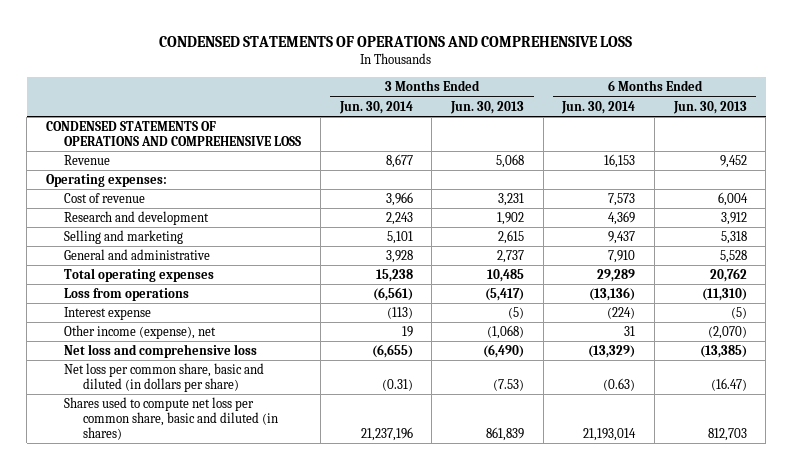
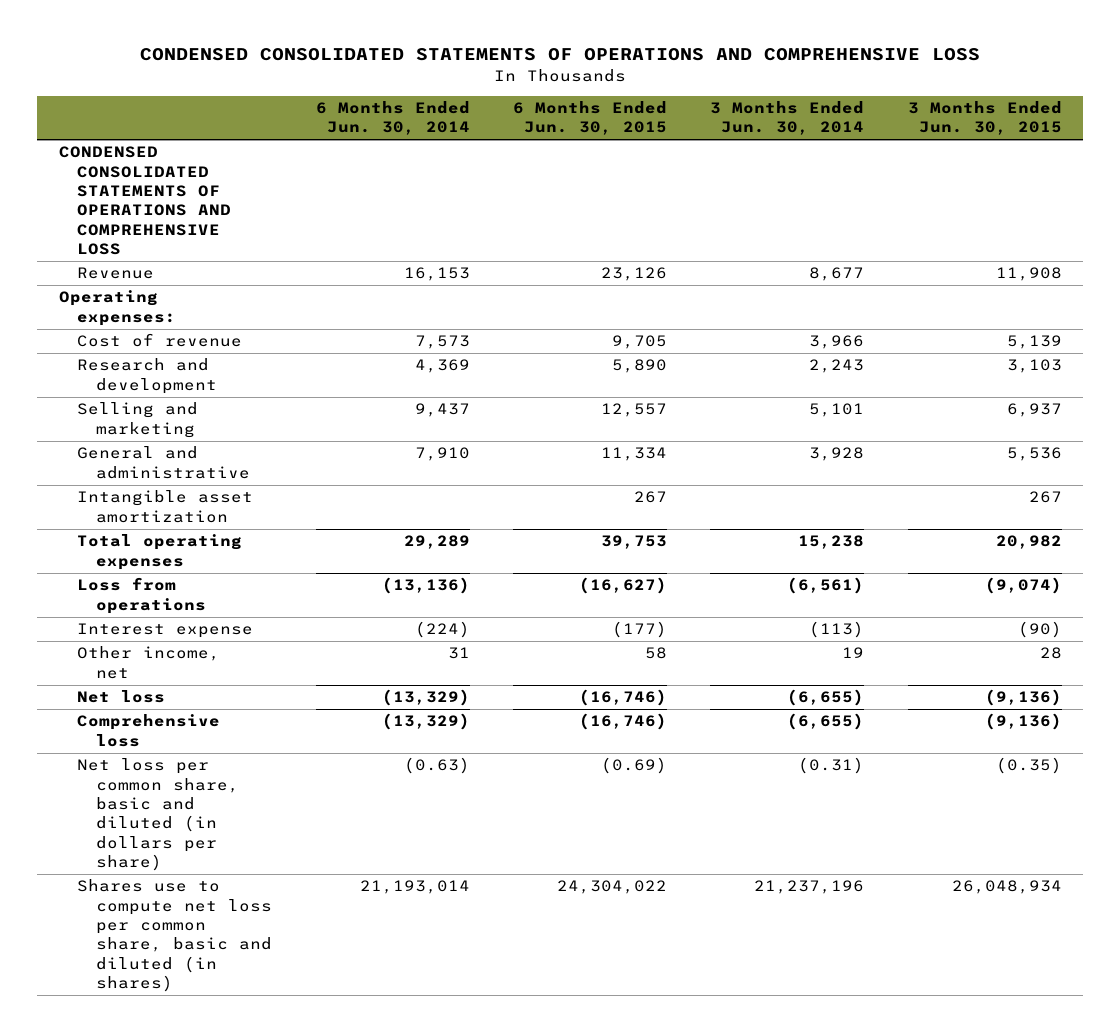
[159,36,633,48] CONDENSED STATEMENTS OF OPERATIONS AND COMPREHENSIVE LOSS -> [140,48,981,62] CONDENSED CONSOLIDATED STATEMENTS OF OPERATIONS AND COMPREHENSIVE LOSS
[450,100,525,114] Jun. 30, 2013 -> none
[672,100,747,114] Jun. 30, 2013 -> none
none -> [512,100,667,136] 6 Months Ended Jun. 30, 2015
none -> [907,100,1062,136] 3 Months Ended Jun. 30, 2015
[46,121,302,146] CONDENSED STATEMENTS OF OPERATIONS AND COMPREHENSIVE LOSS -> [58,146,232,256] CONDENSED CONSOLIDATED STATEMENTS OF OPERATIONS AND COMPREHENSIVE LOSS
none -> [77,490,254,523] Intangible asset amortization
[64,325,217,340] Other income (expense), net -> [77,646,221,679] Other income, net
[64,344,258,359] Net loss and comprehensive loss -> [77,690,166,704] Net loss
none -> [77,714,221,747] Comprehensive loss
[64,397,278,440] Shares used to compute net loss per common share, basic and diluted (in shares) -> [77,879,273,993] Shares use to compute net loss per common share, basic and diluted (in shares)

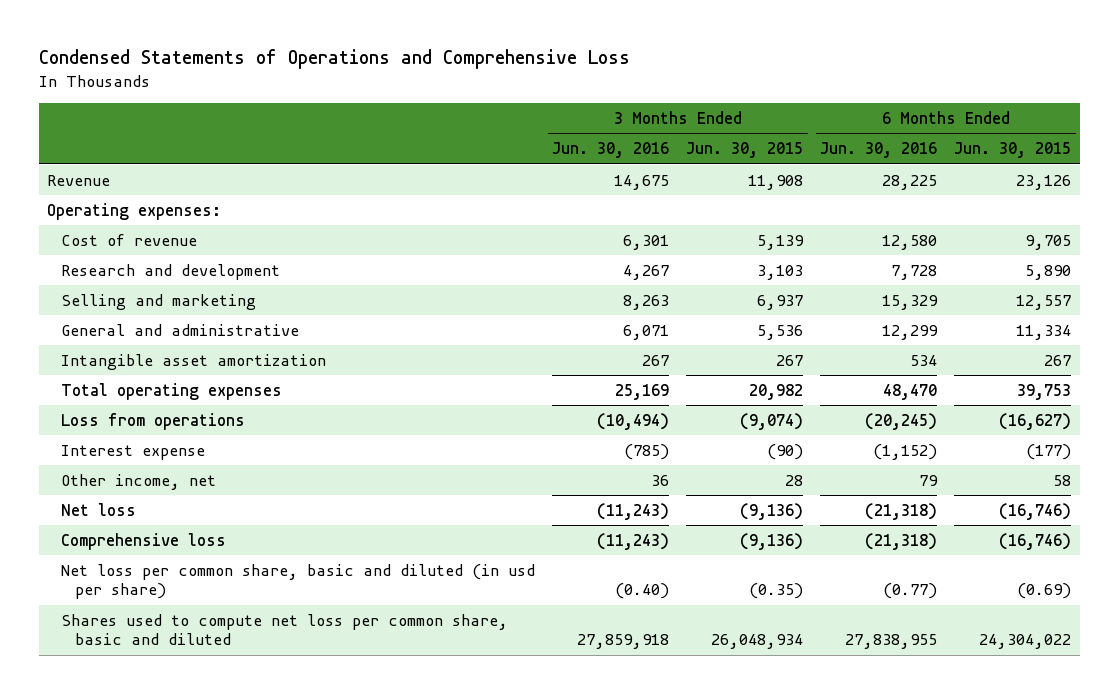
[140,48,981,62] CONDENSED CONSOLIDATED STATEMENTS OF OPERATIONS AND COMPREHENSIVE LOSS -> [38,49,630,70] Condensed Statements of Operations and Comprehensive Loss
[315,100,470,136] 6 Months Ended Jun. 30, 2014 -> none
[710,100,865,136] 3 Months Ended Jun. 30, 2014 -> none
none -> [552,142,670,159] Jun. 30, 2016
none -> [820,142,938,159] Jun. 30, 2016
[58,146,232,256] CONDENSED CONSOLIDATED STATEMENTS OF OPERATIONS AND COMPREHENSIVE LOSS -> none
[77,758,240,872] Net loss per common share, basic and diluted (in dollars per share) -> [61,563,536,600] Net loss per common share, basic and diluted (in usd per share)
[77,879,273,993] Shares use to compute net loss per common share, basic and diluted (in shares) -> [61,613,509,646] Shares used to compute net loss per common share, basic and diluted

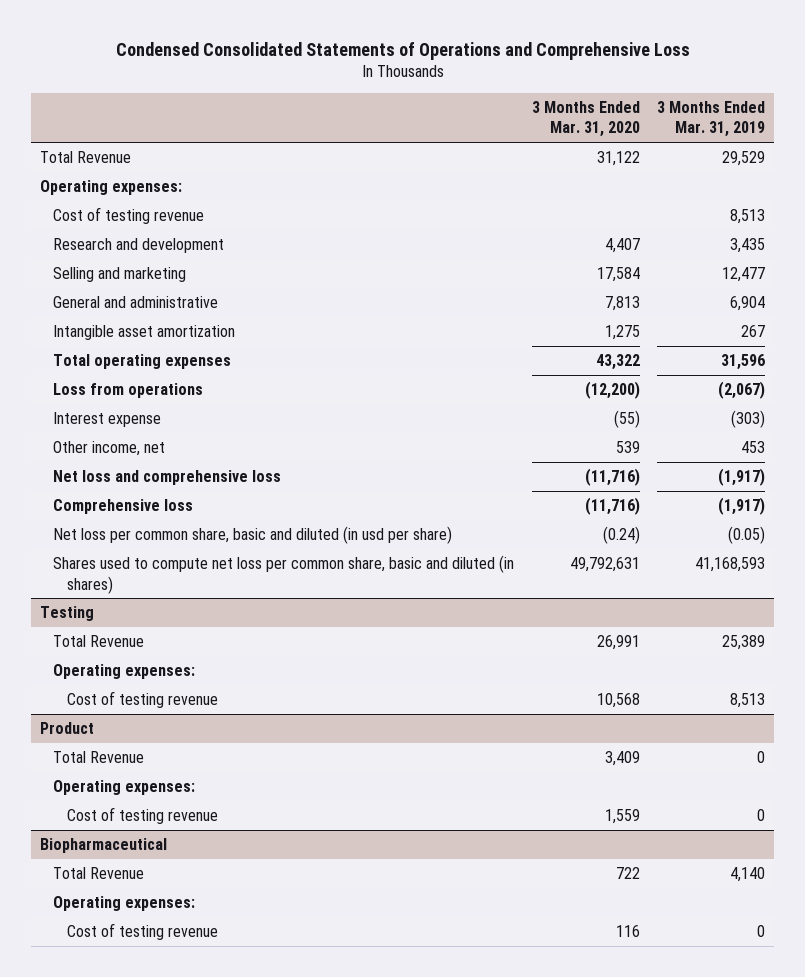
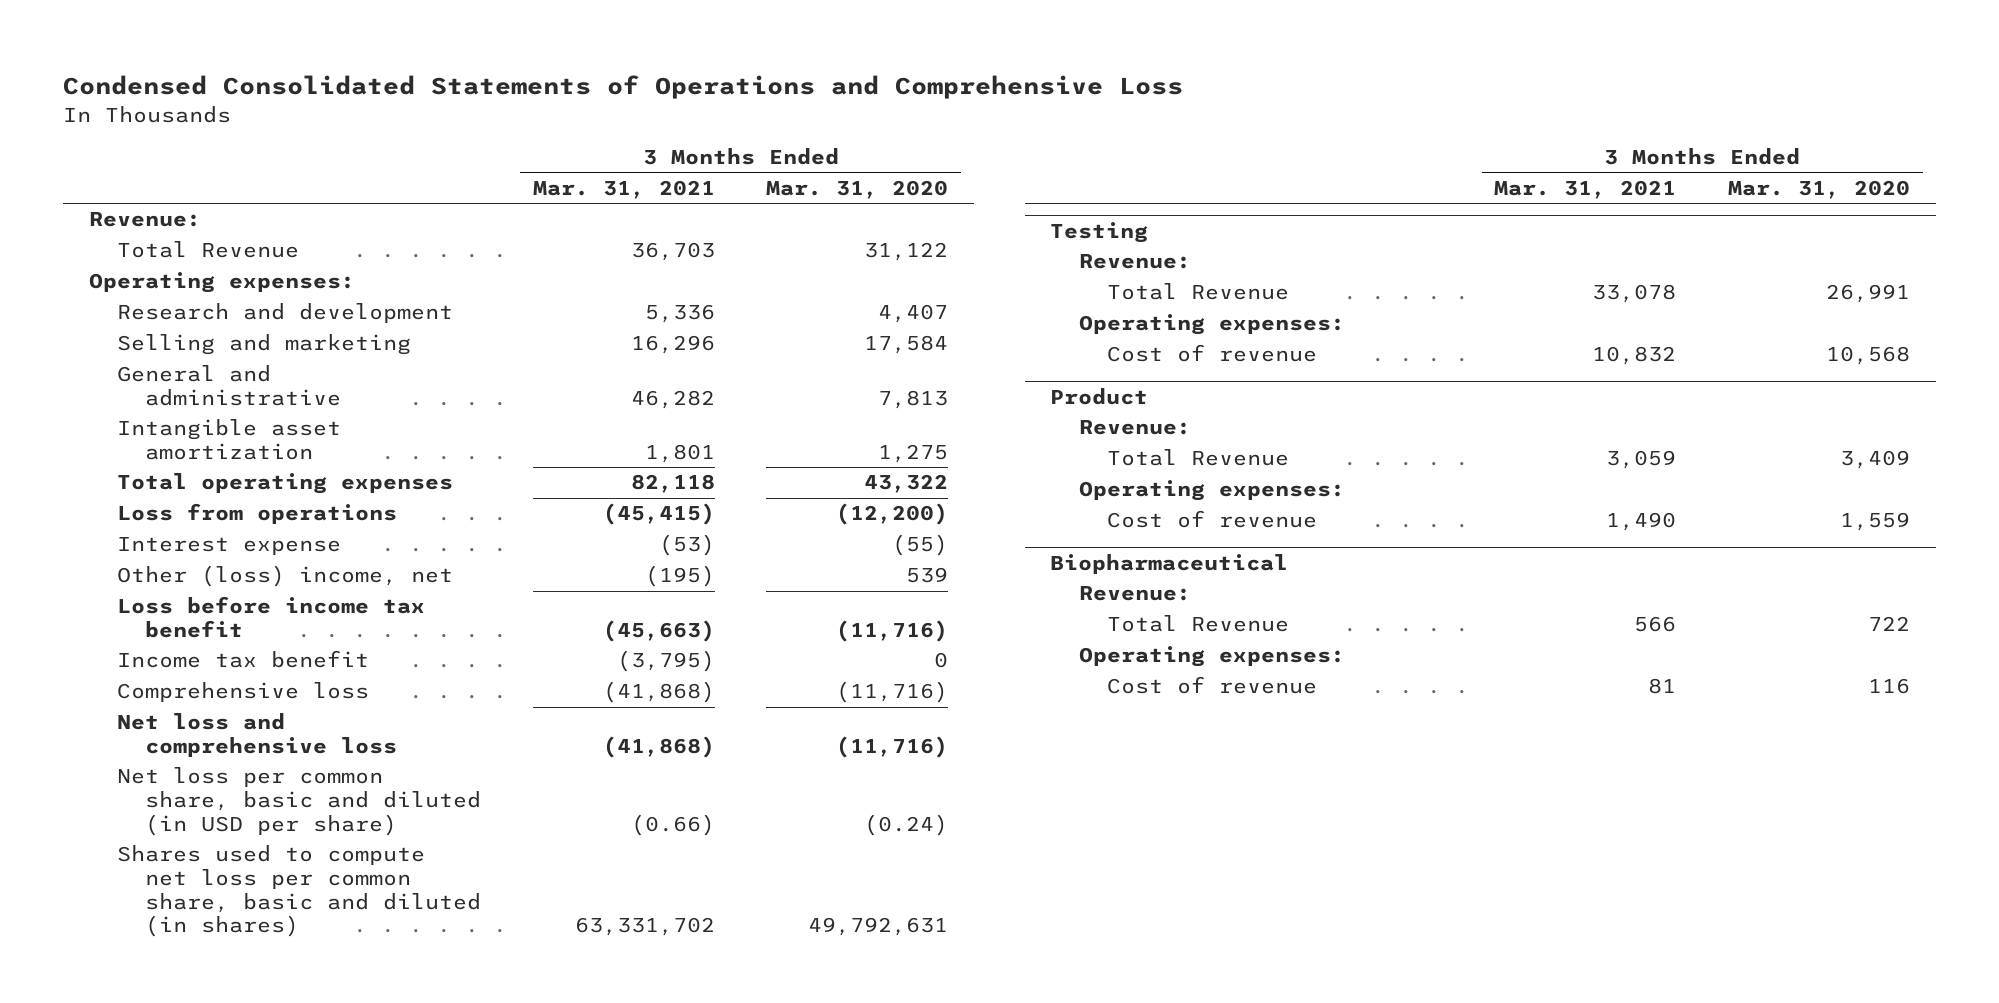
[657,101,766,138] 3 Months Ended Mar. 31, 2019 -> none
none -> [532,179,715,199] Mar. 31, 2021
none -> [88,212,201,228] Revenue:
[53,207,205,225] Cost of testing revenue -> none
[53,441,166,457] Other income, net -> [117,565,454,588] Other (loss) income, net
none -> [117,596,426,638] Loss before income tax benefit
none -> [117,650,370,669] Income tax benefit
[53,470,282,486] Net loss and comprehensive loss -> [117,713,398,757] Net loss and comprehensive loss
[53,526,453,545] Net loss per common share, basic and diluted (in usd per share) -> [117,767,482,836] Net loss per common share, basic and diluted (in USD per share)
none -> [1078,254,1191,270] Revenue:
[66,691,218,709] Cost of testing revenue -> [1106,344,1317,363] Cost of revenue
none -> [1078,420,1191,436] Revenue:
[66,807,218,825] Cost of testing revenue -> [1106,510,1317,529] Cost of revenue
none -> [1078,586,1191,602] Revenue:
[66,923,218,941] Cost of testing revenue -> [1106,676,1317,695] Cost of revenue

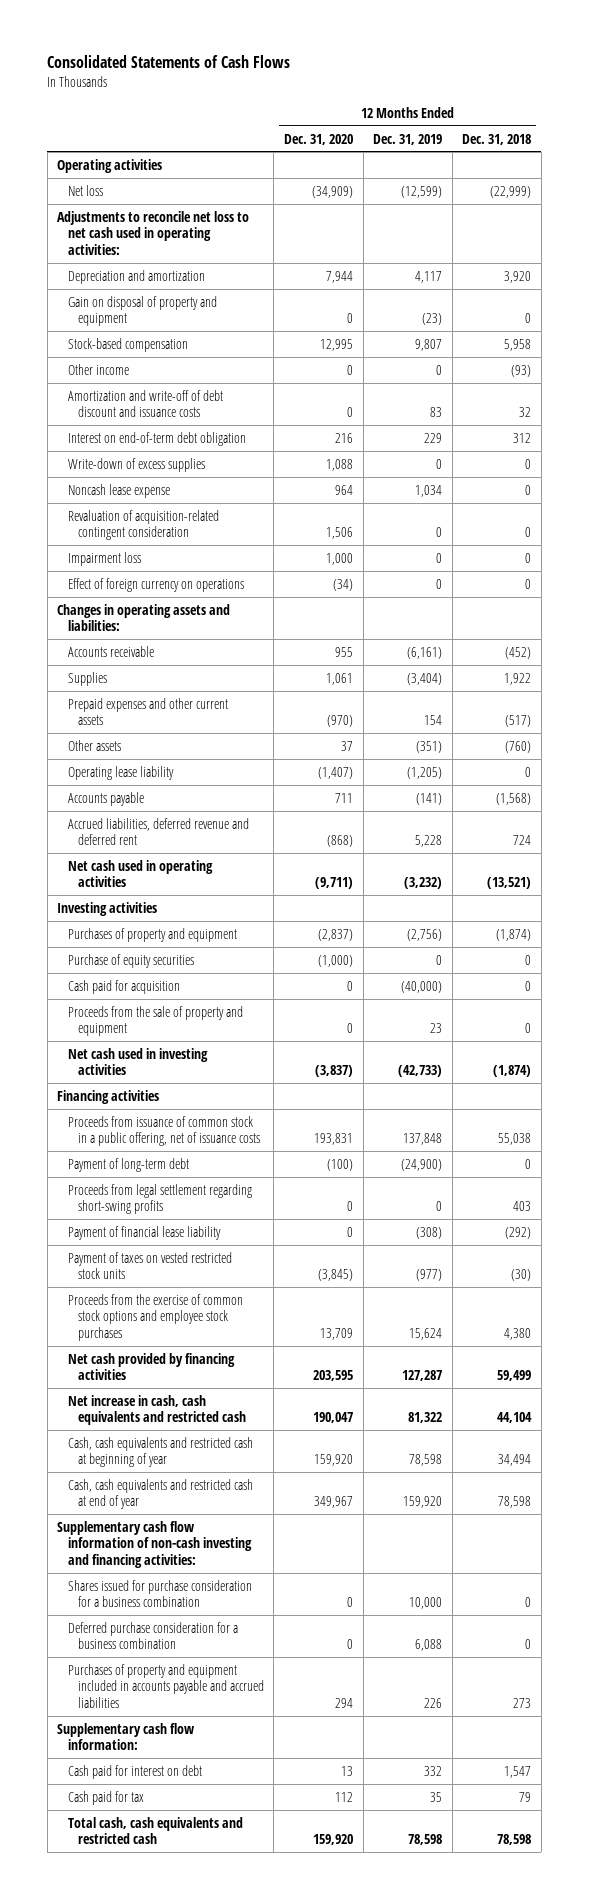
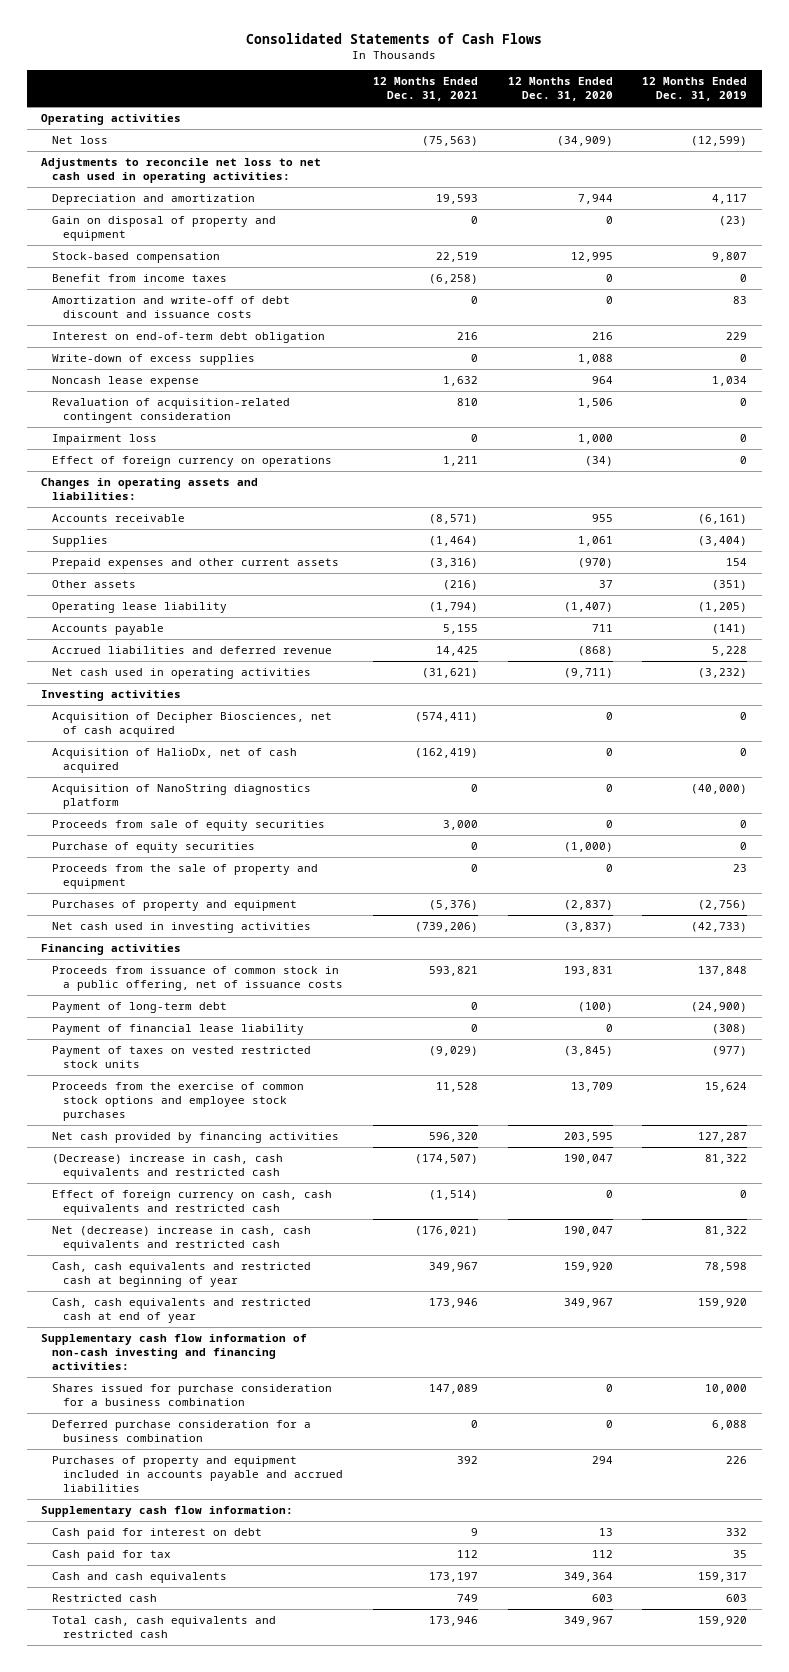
[462,133,532,145] Dec. 31, 2018 -> none
none -> [373,77,479,102] 12 Months Ended Dec. 31, 2021
[67,363,129,375] Other income -> none
none -> [52,273,228,282] Benefit from income taxes
[67,817,249,846] Accrued liabilities, deferred revenue and deferred rent -> [52,645,333,654] Accrued liabilities and deferred revenue
none -> [52,711,333,738] Acquisition of Decipher Biosciences, net of cash acquired
none -> [52,747,298,774] Acquisition of HalioDx, net of cash acquired
none -> [52,783,312,810] Acquisition of NanoString diagnostics platform
none -> [52,819,326,831] Proceeds from sale of equity securities
[67,979,180,994] Cash paid for acquisition -> none
[67,927,237,942] Purchases of property and equipment -> [52,899,298,911] Purchases of property and equipment
[67,1183,252,1215] Proceeds from legal settlement regarding short-swing profits -> none
none -> [52,1153,284,1180] (Decrease) increase in cash, cash equivalents and restricted cash
none -> [52,1189,333,1216] Effect of foreign currency on cash, cash equivalents and restricted cash
[67,1394,246,1426] Net increase in cash, cash equivalents and restricted cash -> [52,1225,312,1252] Net (decrease) increase in cash, cash equivalents and restricted cash
none -> [52,1571,228,1583] Cash and cash equivalents
none -> [52,1593,158,1602] Restricted cash
[313,1834,354,1846] 159,920 -> [563,1615,613,1626] 349,967
[408,1834,443,1846] 78,598 -> [698,1615,748,1626] 159,920

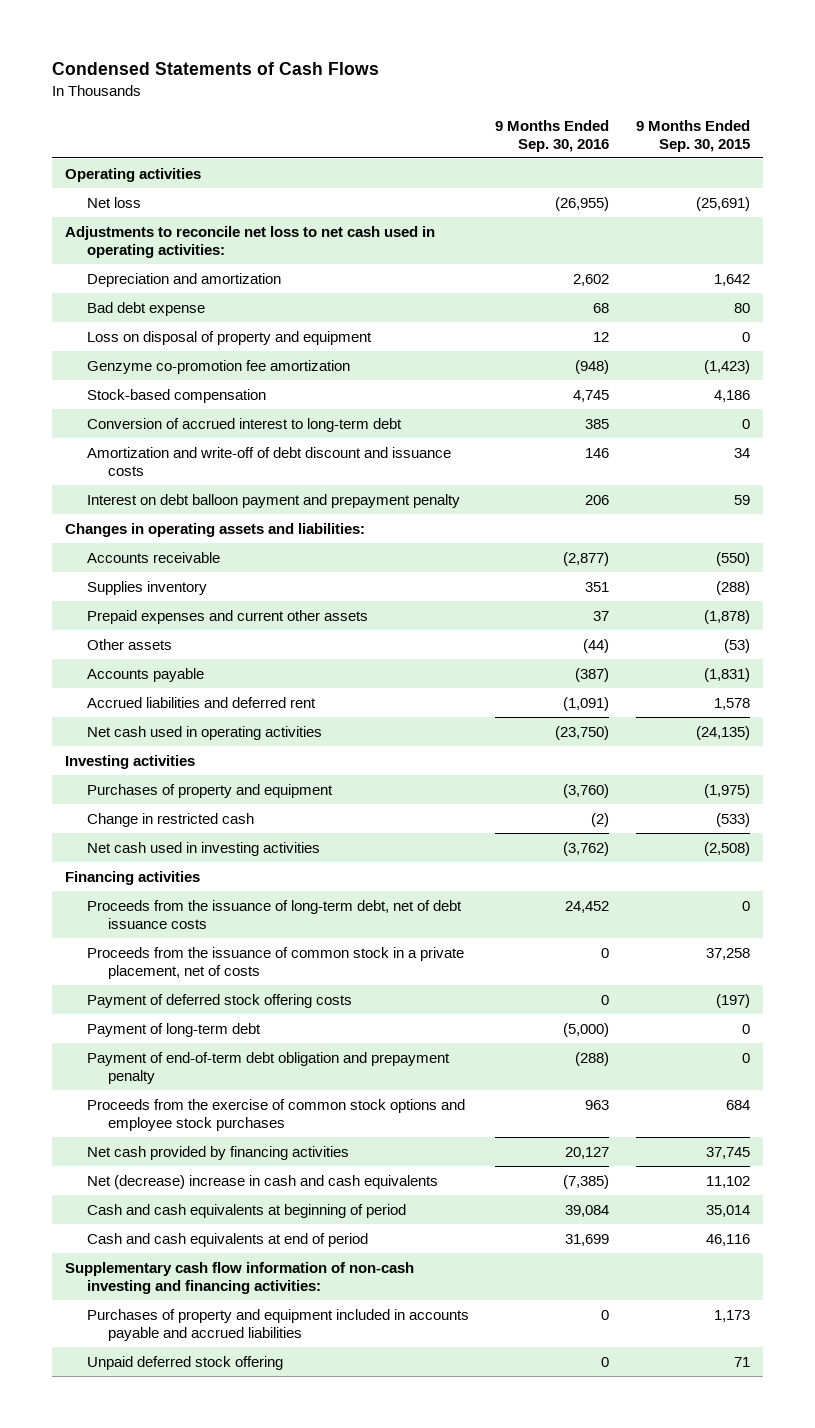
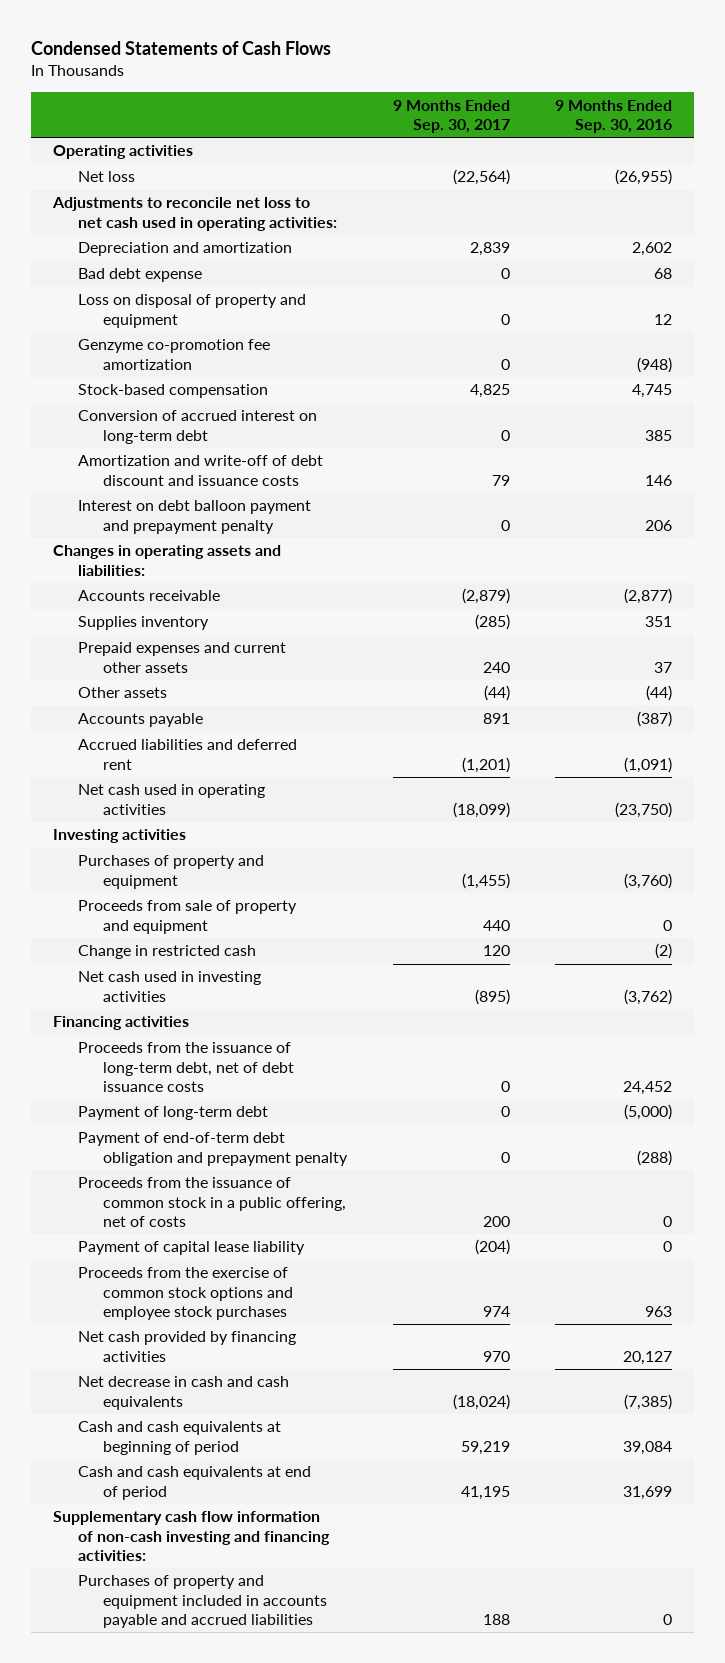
[636,119,751,152] 9 Months Ended Sep. 30, 2015 -> none
none -> [392,99,510,133] 9 Months Ended Sep. 30, 2017
[86,417,402,432] Conversion of accrued interest to long-term debt -> [78,410,318,444] Conversion of accrued interest on long-term debt
none -> [78,900,298,934] Proceeds from sale of property and equipment
[86,946,464,979] Proceeds from the issuance of common stock in a private placement, net of costs -> none
[86,993,352,1008] Payment of deferred stock offering costs -> none
none -> [78,1177,347,1228] Proceeds from the issuance of common stock in a public offering, net of costs
none -> [78,1241,306,1256] Payment of capital lease liability
[86,1174,438,1189] Net (decrease) increase in cash and cash equivalents -> [78,1376,290,1410] Net decrease in cash and cash equivalents
[86,1355,283,1370] Unpaid deferred stock offering -> none

